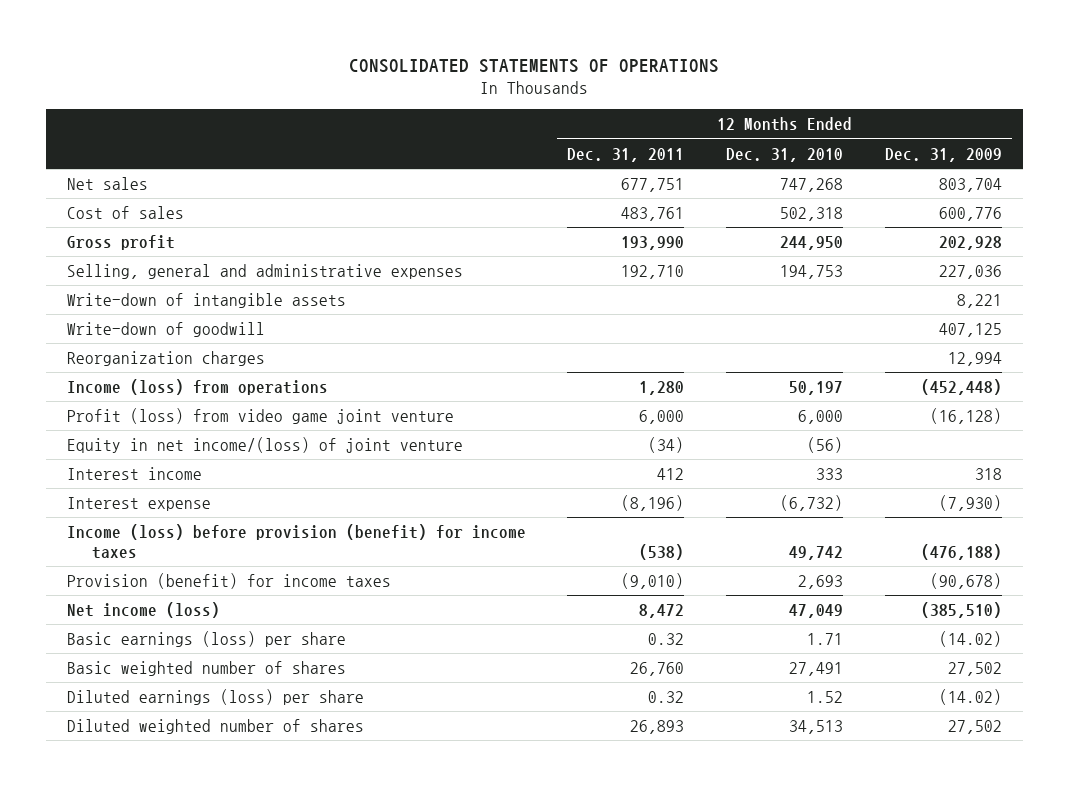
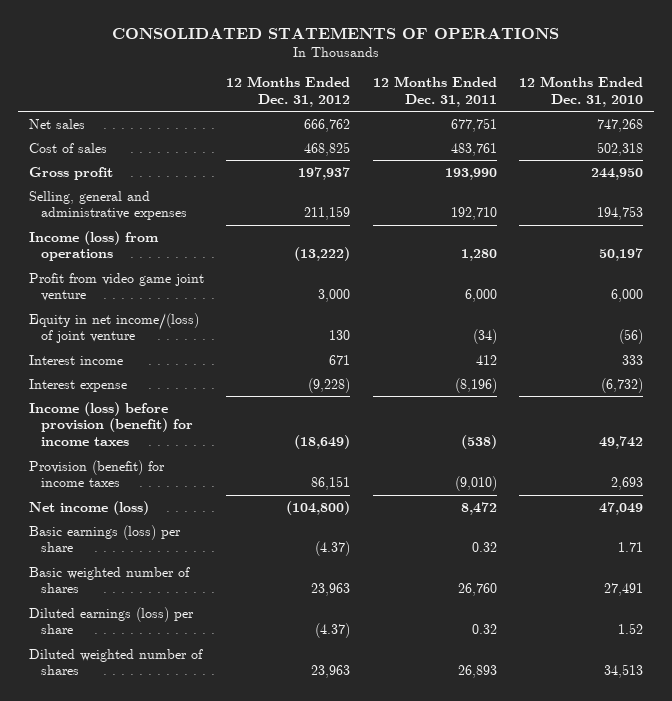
[884,147,1002,162] Dec. 31, 2009 -> none
none -> [226,75,351,107] 12 Months Ended Dec. 31, 2012
[66,292,346,308] Write-down of intangible assets -> none
[66,321,265,337] Write-down of goodwill -> none
[66,350,265,366] Reorganization charges -> none
[66,407,454,424] Profit (loss) from video game joint venture -> [28,272,204,302] Profit from video game joint venture

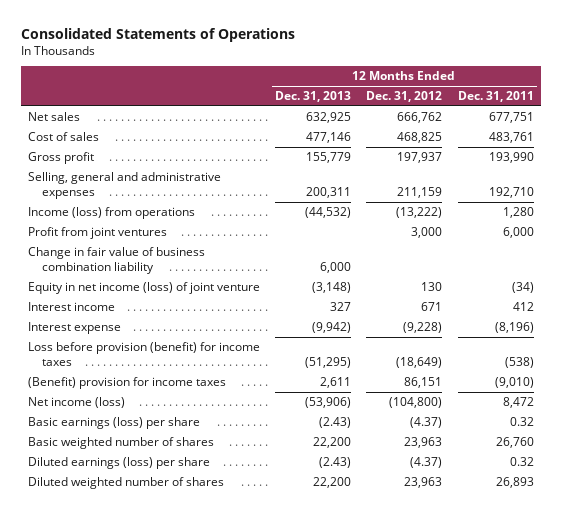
[112,26,560,39] CONSOLIDATED STATEMENTS OF OPERATIONS -> [20,27,295,42] Consolidated Statements of Operations
[519,75,644,107] 12 Months Ended Dec. 31, 2010 -> none
none -> [275,91,352,103] Dec. 31, 2013
[28,272,204,302] Profit from video game joint venture -> [28,227,168,240] Profit from joint ventures
none -> [28,247,206,275] Change in fair value of business combination liability
[28,312,199,344] Equity in net income/(loss) of joint venture -> [28,282,261,295] Equity in net income (loss) of joint venture
[28,401,194,447] Income (loss) before provision (benefit) for income taxes -> [28,342,261,367] Loss before provision (benefit) for income taxes
[28,459,165,488] Provision (benefit) for income taxes -> [28,377,227,390] (Benefit) provision for income taxes

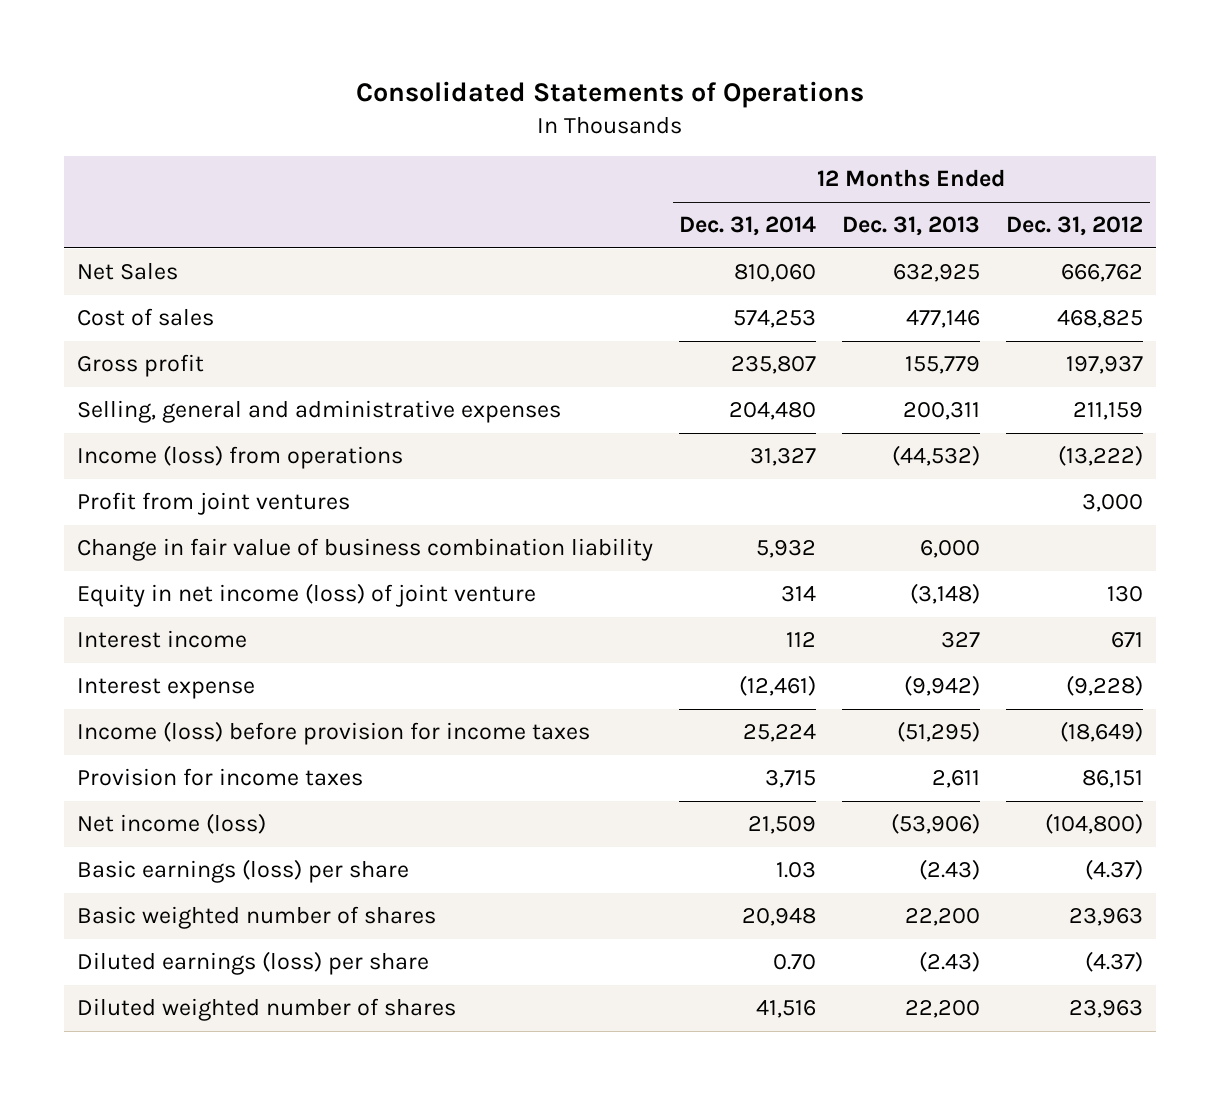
[457,91,534,103] Dec. 31, 2011 -> none
none -> [679,216,817,237] Dec. 31, 2014
[28,112,81,122] Net sales -> [77,262,179,281] Net Sales
[28,342,261,367] Loss before provision (benefit) for income taxes -> [77,721,591,746] Income (loss) before provision for income taxes
[28,377,227,390] (Benefit) provision for income taxes -> [77,768,364,787] Provision for income taxes

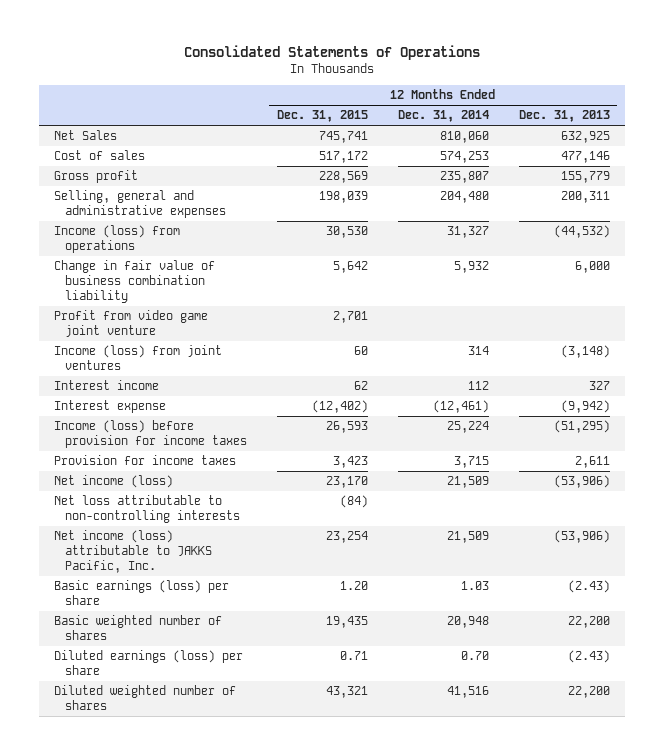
[1006,216,1144,237] Dec. 31, 2012 -> none
none -> [276,110,368,123] Dec. 31, 2015
[77,492,351,516] Profit from joint ventures -> none
none -> [54,310,209,338] Profit from video game joint venture
[77,583,537,608] Equity in net income (loss) of joint venture -> [54,345,223,371] Income (loss) from joint ventures
none -> [54,495,240,524] Net loss attributable to non-controlling interests
none -> [54,530,212,574] Net income (loss) attributable to JAKKS Pacific, Inc.

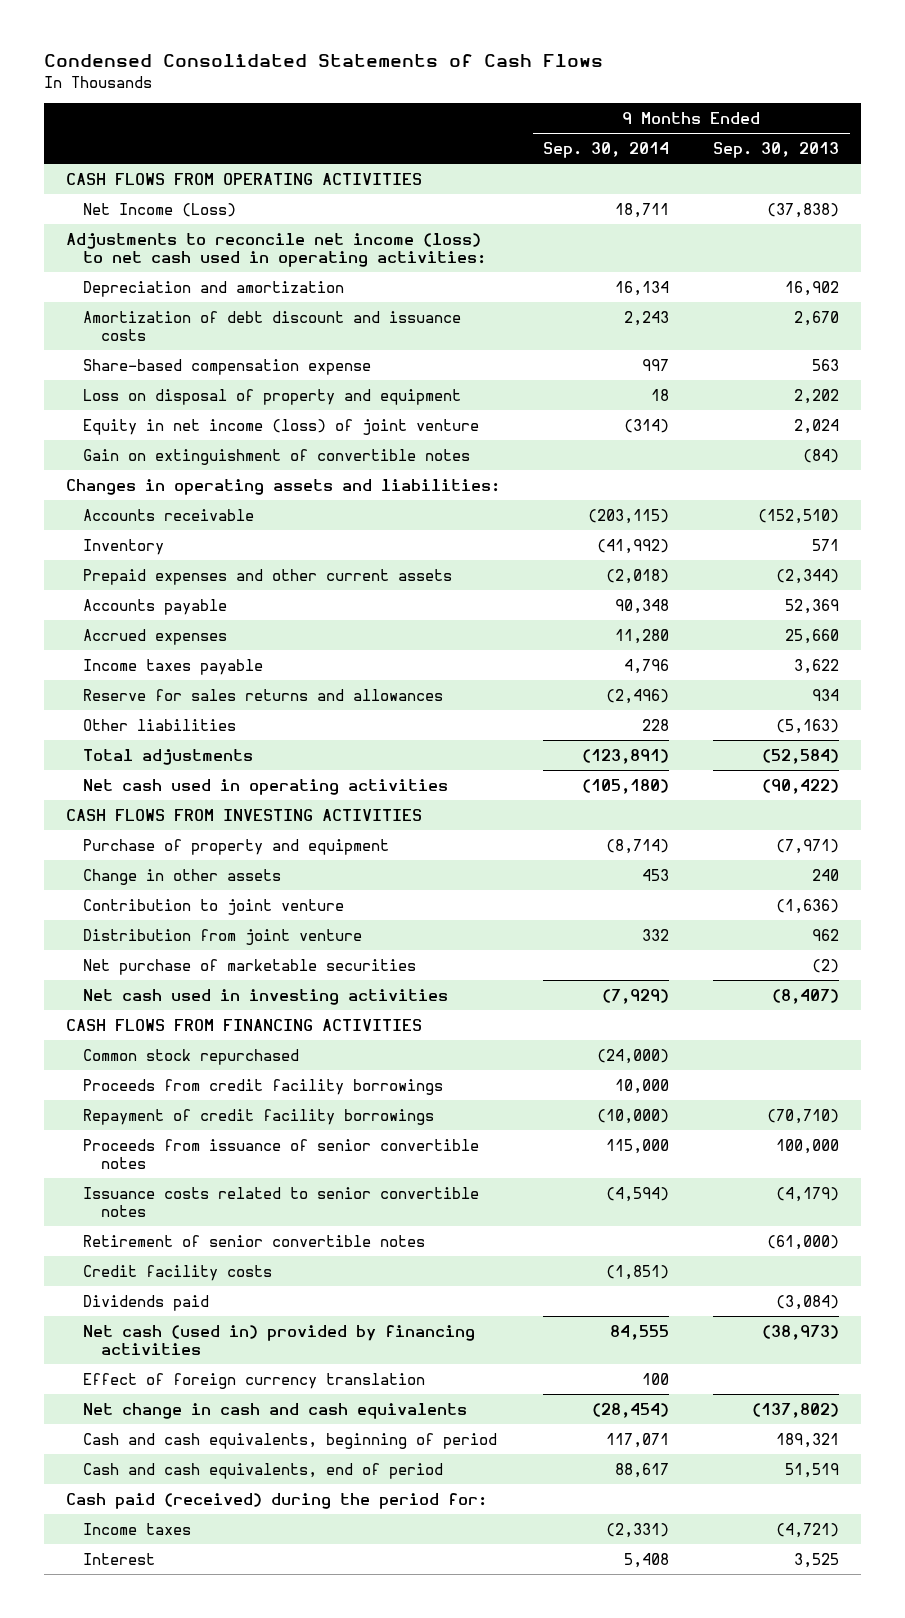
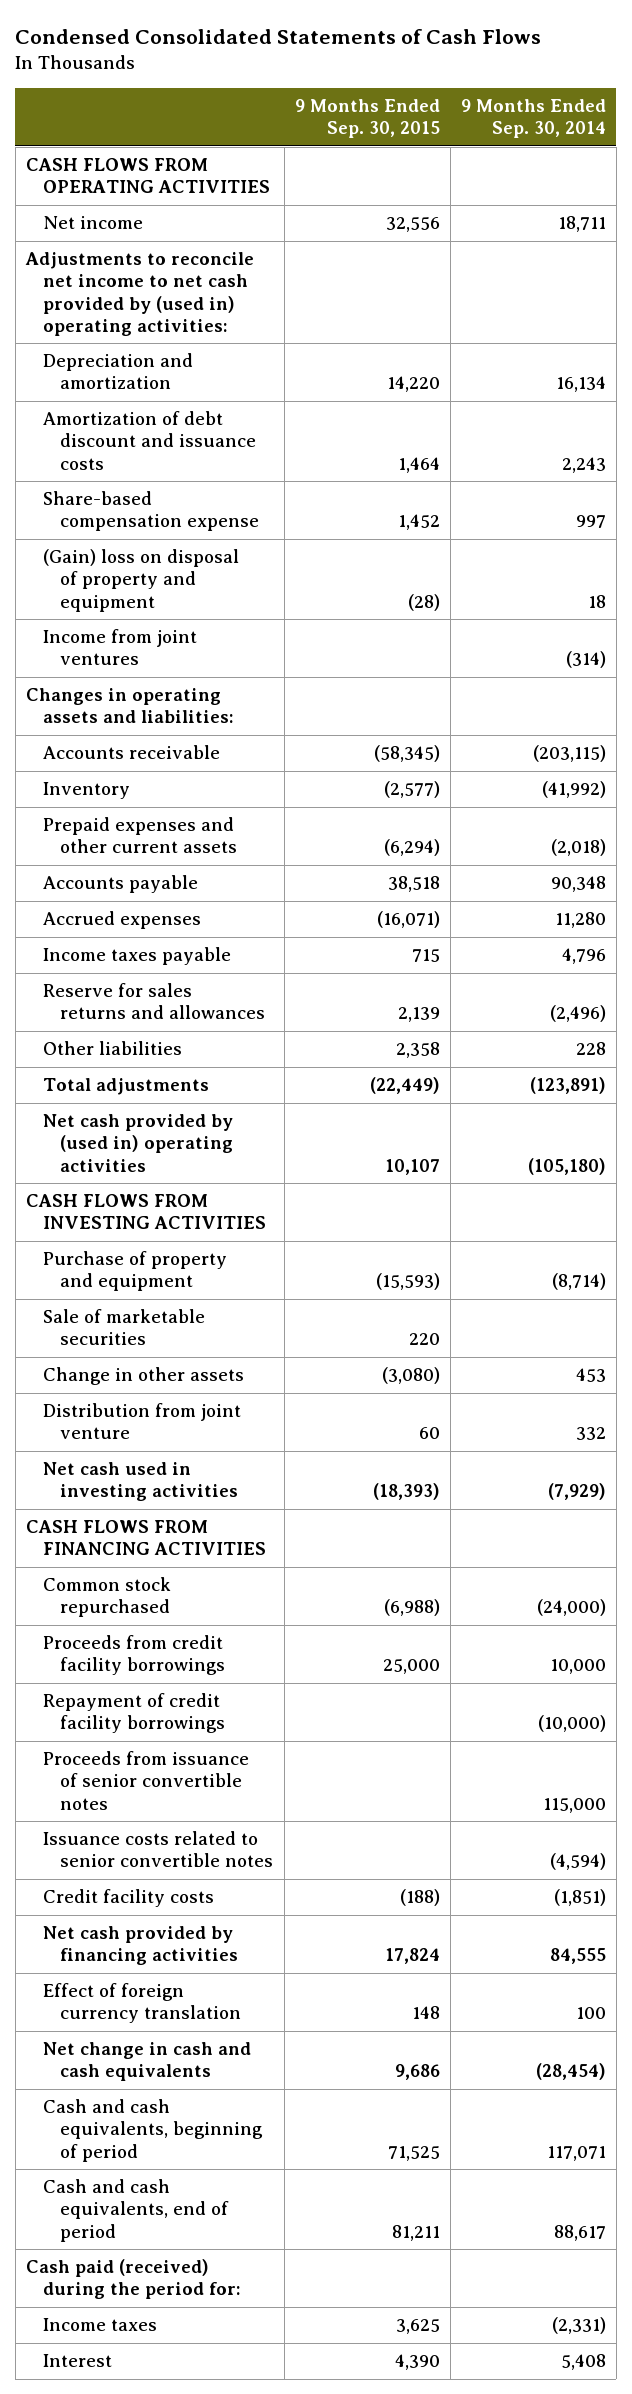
[713,142,840,159] Sep. 30, 2013 -> none
none -> [294,99,440,139] 9 Months Ended Sep. 30, 2015
[83,202,237,217] Net Income (Loss) -> [43,216,144,230] Net income
[65,232,487,268] Adjustments to reconcile net income (loss) to net cash used in operating activities: -> [24,252,254,336] Adjustments to reconcile net income to net cash provided by (used in) operating activities:
[83,448,471,465] Gain on extinguishment of convertible notes -> none
[83,388,462,405] Loss on disposal of property and equipment -> [43,549,240,612] (Gain) loss on disposal of property and equipment
[83,418,480,435] Equity in net income (loss) of joint venture -> [43,629,198,666] Income from joint ventures
[83,778,449,795] Net cash used in operating activities -> [43,1114,234,1172] Net cash provided by (used in) operating activities
none -> [43,1309,206,1346] Sale of marketable securities
[83,898,345,915] Contribution to joint venture -> none
[83,958,417,975] Net purchase of marketable securities -> none
[83,1234,426,1247] Retirement of senior convertible notes -> none
[83,1294,210,1311] Dividends paid -> none
[83,1324,476,1356] Net cash (used in) provided by financing activities -> [43,1926,239,1966] Net cash provided by financing activities

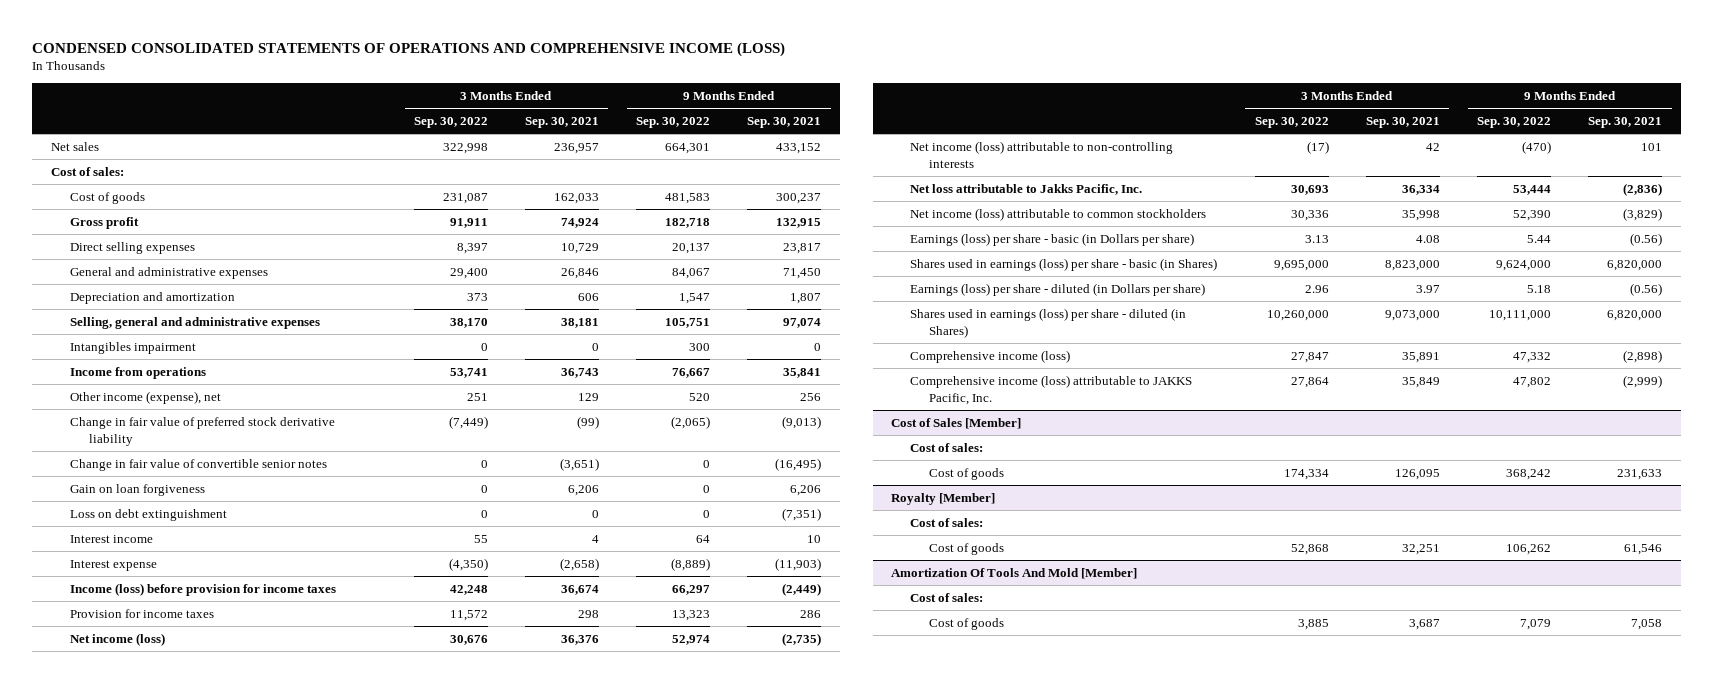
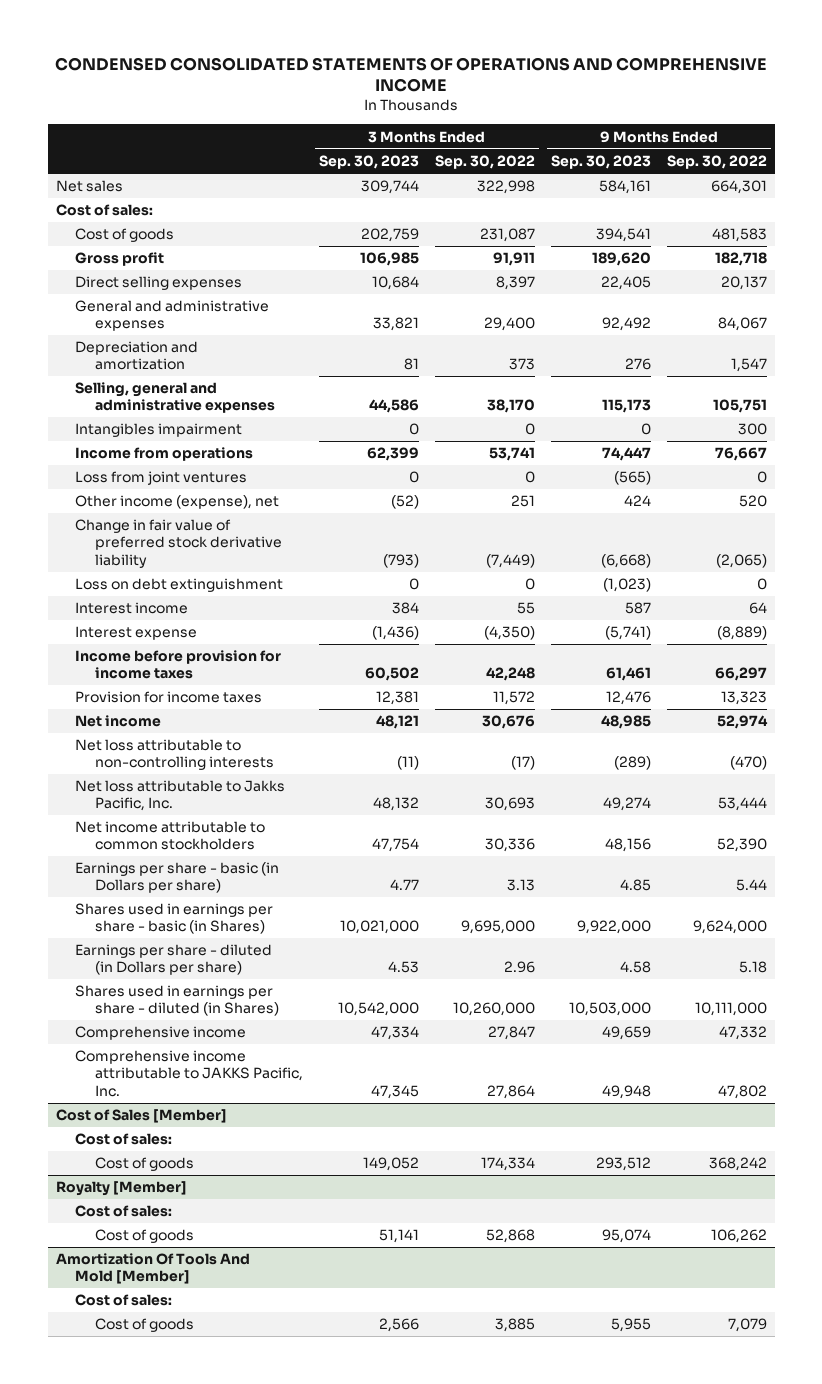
[32,41,786,57] CONDENSED CONSOLIDATED STATEMENTS OF OPERATIONS AND COMPREHENSIVE INCOME (LOSS) -> [55,56,768,93] CONDENSED CONSOLIDATED STATEMENTS OF OPERATIONS AND COMPREHENSIVE INCOME
[525,116,600,128] Sep. 30, 2021 -> none
[747,116,822,128] Sep. 30, 2021 -> none
none -> [319,155,420,170] Sep. 30, 2023
none -> [550,155,651,170] Sep. 30, 2023
none -> [75,471,248,486] Loss from joint ventures
[69,458,327,471] Change in fair value of convertible senior notes -> none
[69,483,205,496] Gain on loan forgiveness -> none
[69,582,336,596] Income (loss) before provision for income taxes -> [75,650,282,680] Income before provision for income taxes
[69,632,165,646] Net income (loss) -> [75,715,162,728] Net income
[910,140,1174,168] Net income (loss) attributable to non-controlling interests -> [75,739,275,771] Net loss attributable to non-controlling interests
[910,207,1207,221] Net income (loss) attributable to common stockholders -> [75,821,266,851] Net income attributable to common stockholders
[910,232,1195,246] Earnings (loss) per share - basic (in Dollars per share) -> [75,862,280,894] Earnings per share - basic (in Dollars per share)
[910,257,1218,271] Shares used in earnings (loss) per share - basic (in Shares) -> [75,903,274,935] Shares used in earnings per share - basic (in Shares)
[910,282,1206,296] Earnings (loss) per share - diluted (in Dollars per share) -> [75,944,273,976] Earnings per share - diluted (in Dollars per share)
[910,307,1187,338] Shares used in earnings (loss) per share - diluted (in Shares) -> [75,985,280,1017] Shares used in earnings per share - diluted (in Shares)
[910,349,1071,363] Comprehensive income (loss) -> [75,1026,247,1041] Comprehensive income
[910,374,1193,405] Comprehensive income (loss) attributable to JAKKS Pacific, Inc. -> [75,1050,304,1097] Comprehensive income attributable to JAKKS Pacific, Inc.

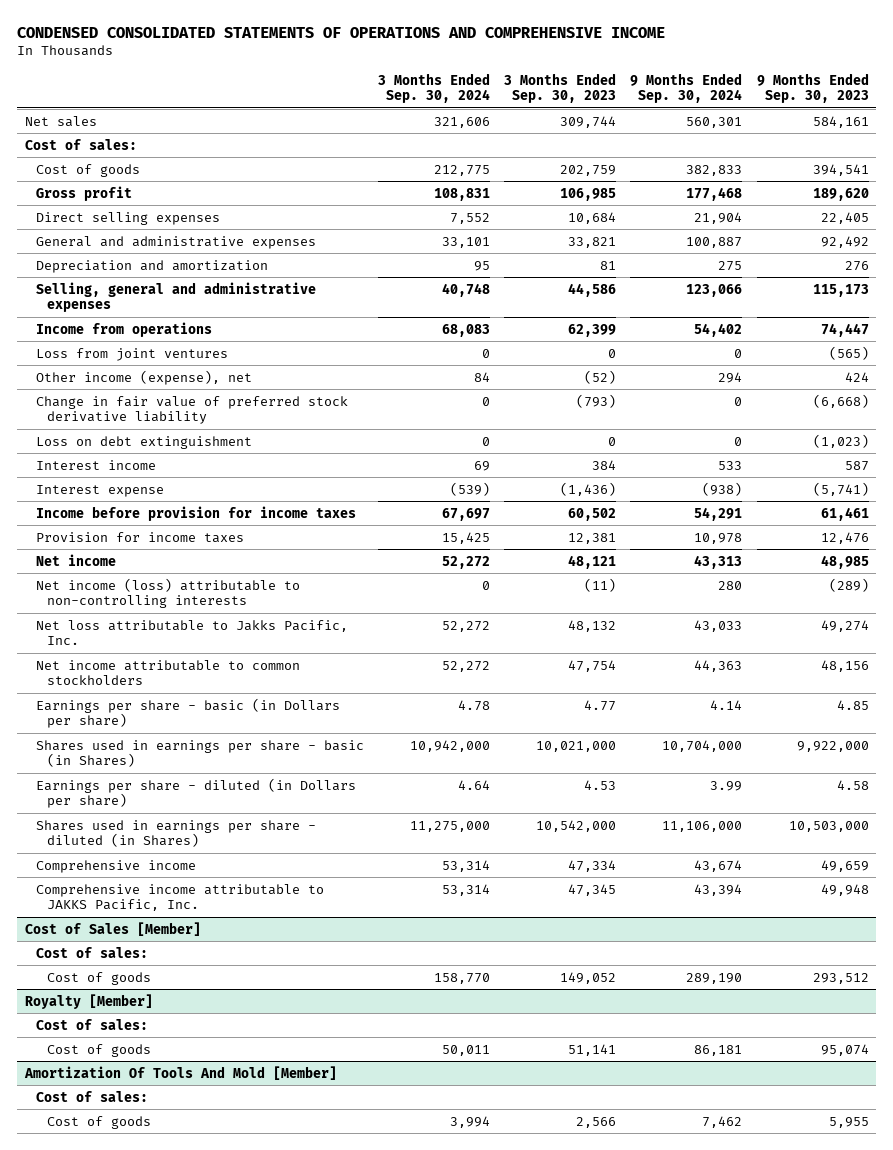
[434,155,535,170] Sep. 30, 2022 -> none
[666,155,767,170] Sep. 30, 2022 -> none
none -> [377,72,490,103] 3 Months Ended Sep. 30, 2024
none -> [630,72,743,103] 9 Months Ended Sep. 30, 2024
[75,423,243,438] Intangibles impairment -> none
[75,739,275,771] Net loss attributable to non-controlling interests -> [35,577,300,608] Net income (loss) attributable to non-controlling interests

